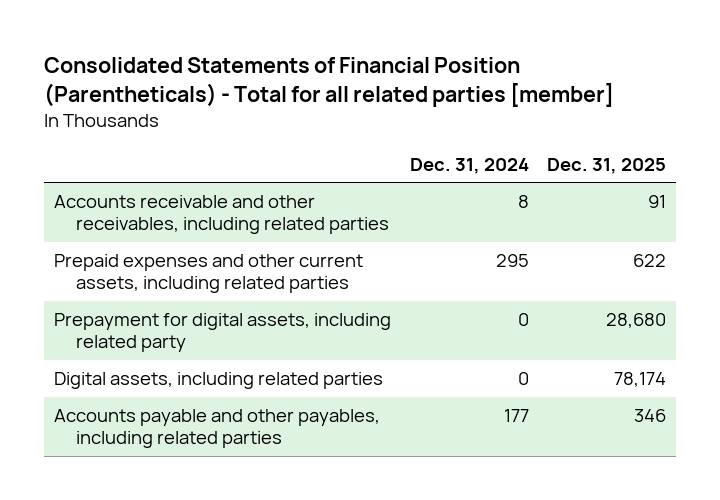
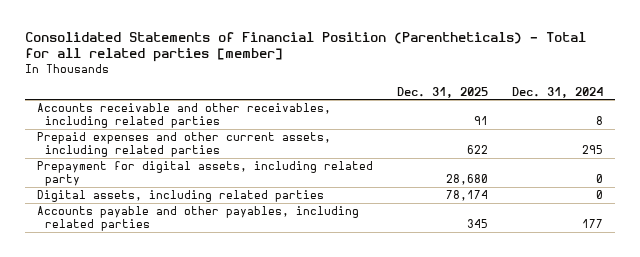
[634,409,667,423] 346 -> [467,218,489,228] 345

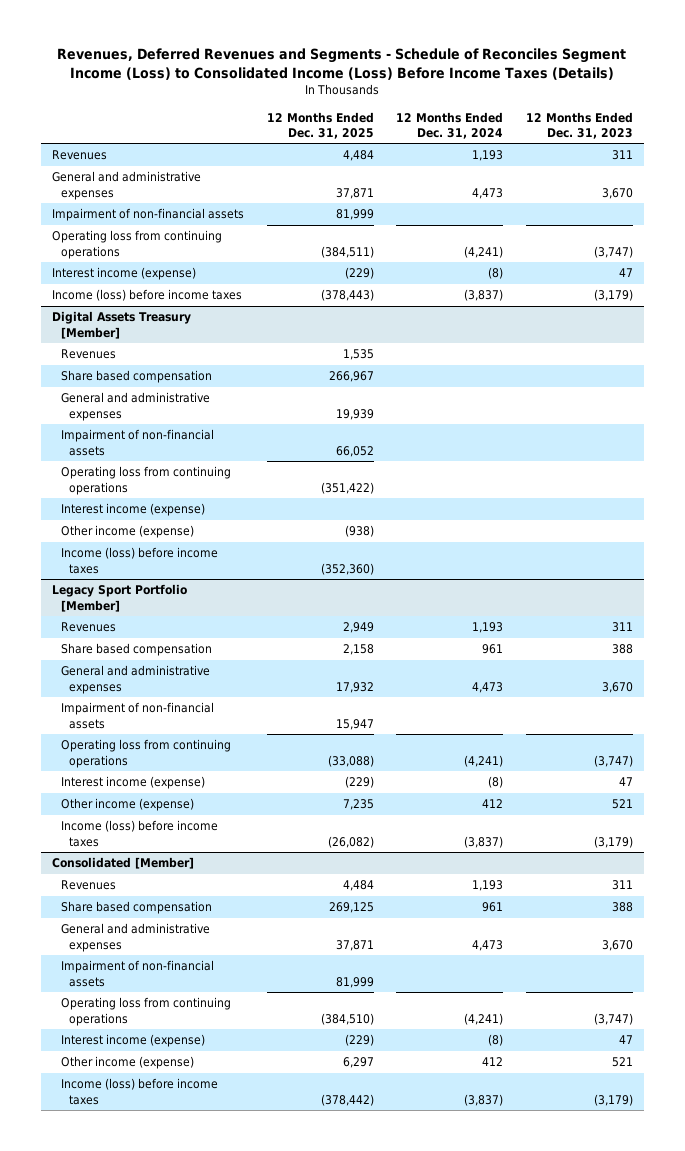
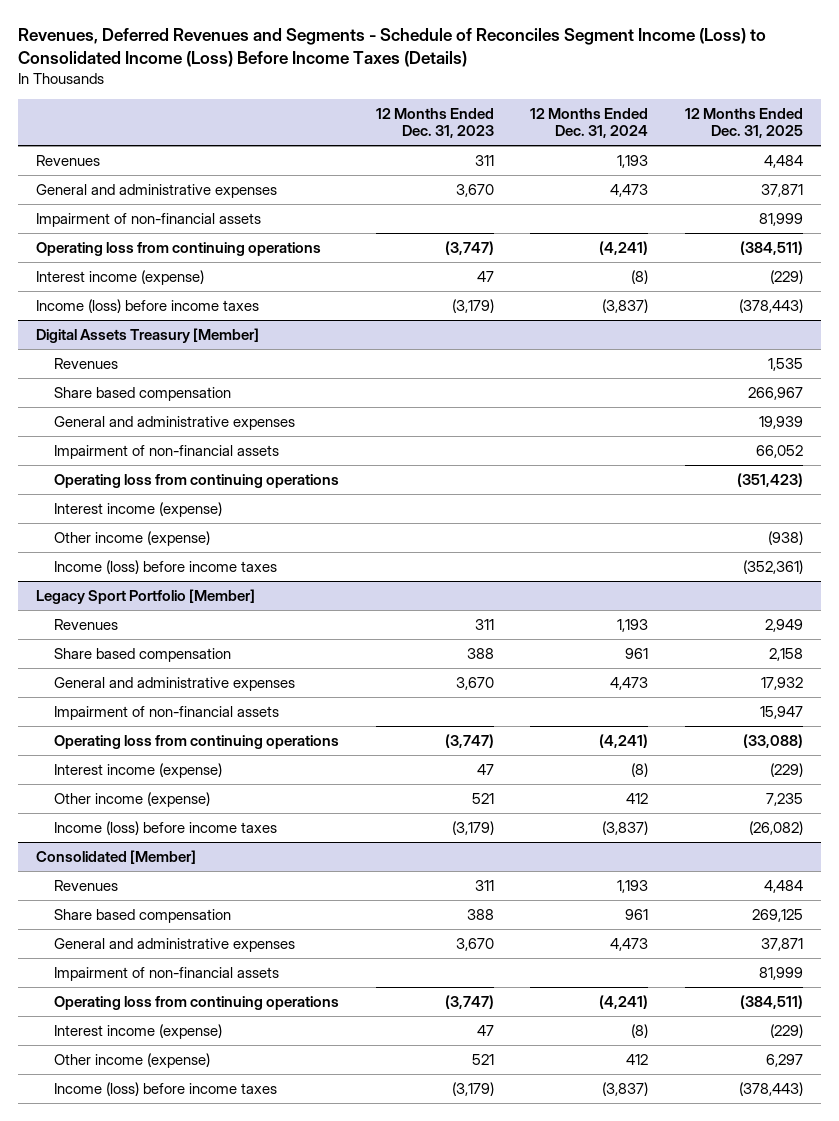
[320,481,374,494] (351,422) -> [736,472,803,487] (351,423)
[320,562,374,575] (352,360) -> [742,559,803,574] (352,361)
[320,1012,374,1025] (384,510) -> [739,994,803,1009] (384,511)
[320,1093,374,1106] (378,442) -> [738,1081,803,1096] (378,443)

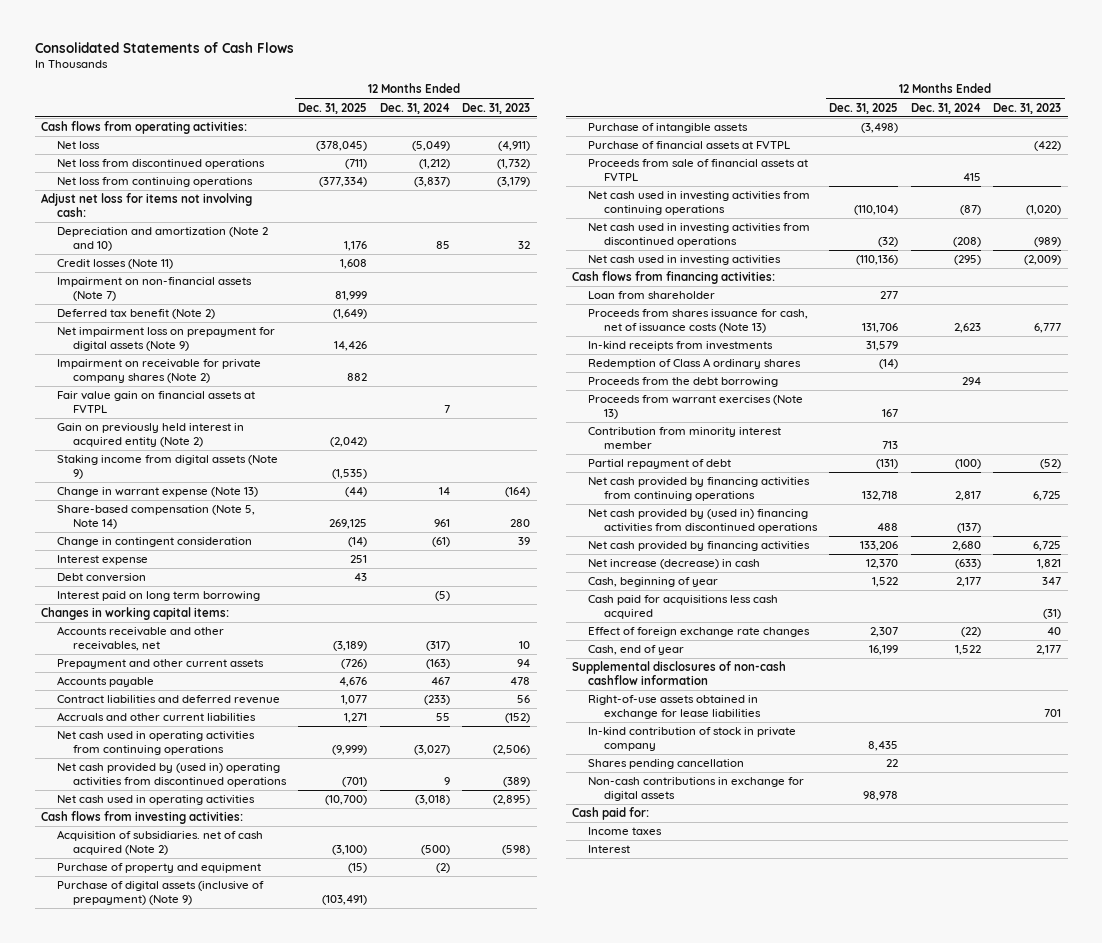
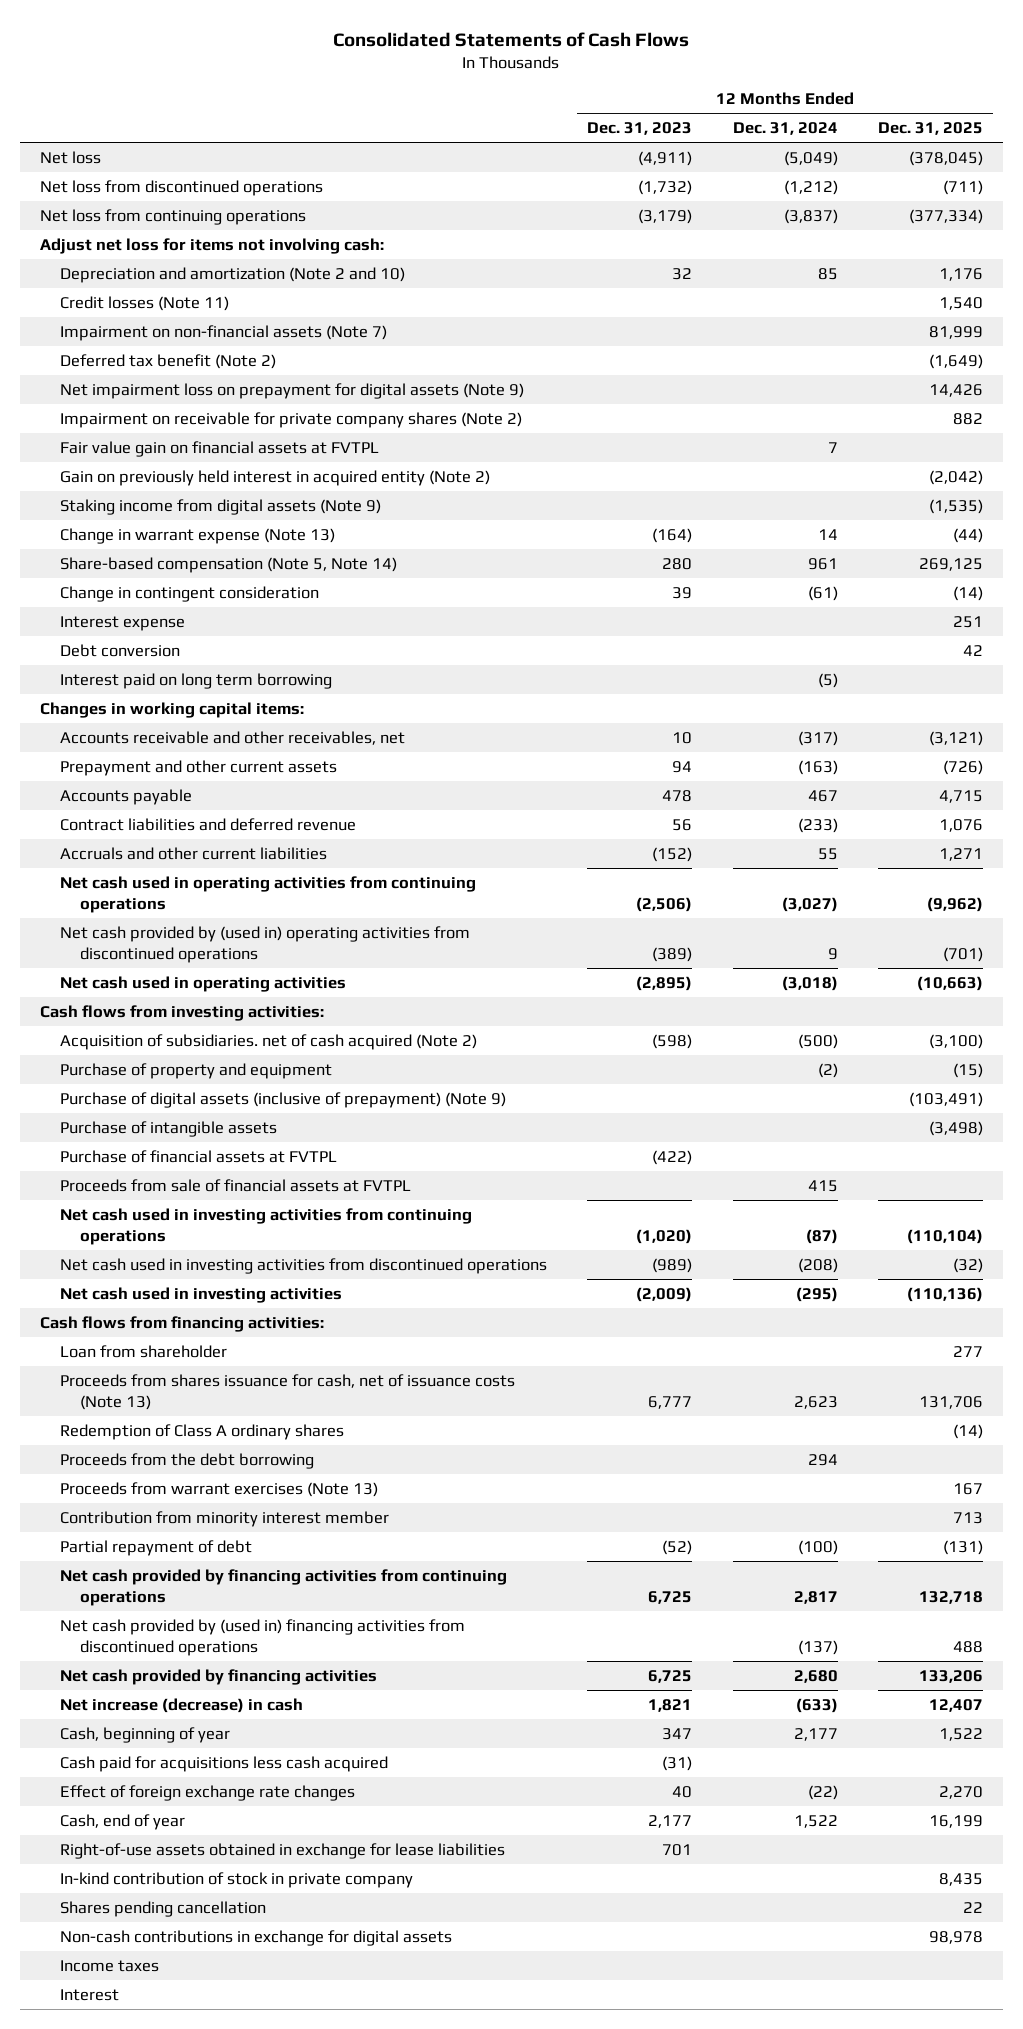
[40,121,247,135] Cash flows from operating activities: -> none
[340,259,368,270] 1,608 -> [938,296,983,310] 1,540
[354,573,368,582] 43 -> [962,644,983,656] 42
[333,640,368,651] (3,189) -> [928,730,983,746] (3,121)
[339,677,368,688] 4,676 -> [938,789,983,803] 4,715
[341,695,368,706] 1,077 -> [938,818,983,832] 1,076
[332,744,368,755] (9,999) -> [926,897,983,913] (9,962)
[325,795,368,806] (10,700) -> [916,975,983,991] (10,663)
[587,341,773,352] In-kind receipts from investments -> none
[866,559,899,570] 12,370 -> [928,1698,983,1712] 12,407
[870,627,899,638] 2,307 -> [938,1785,983,1799] 2,270
[571,661,786,685] Supplemental disclosures of non-cash cashflow information -> none
[571,807,649,821] Cash paid for: -> none

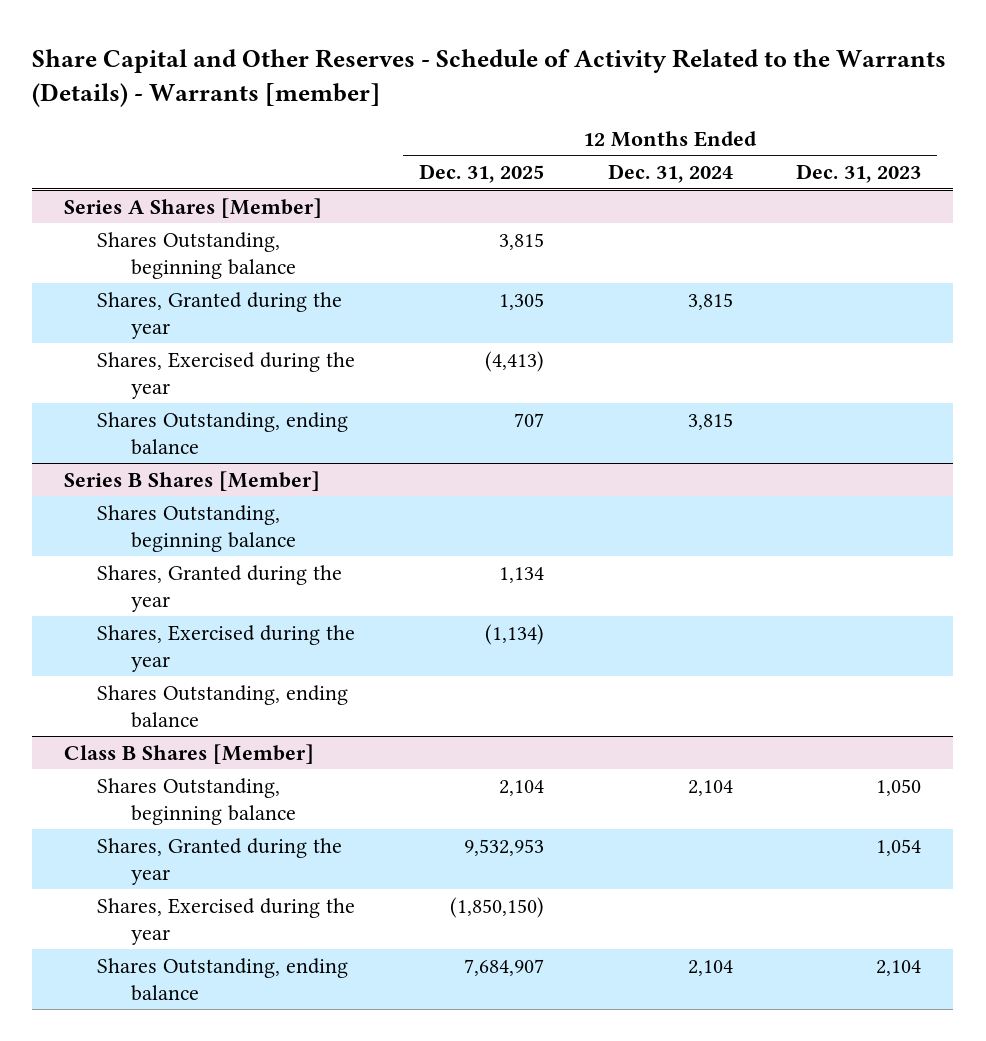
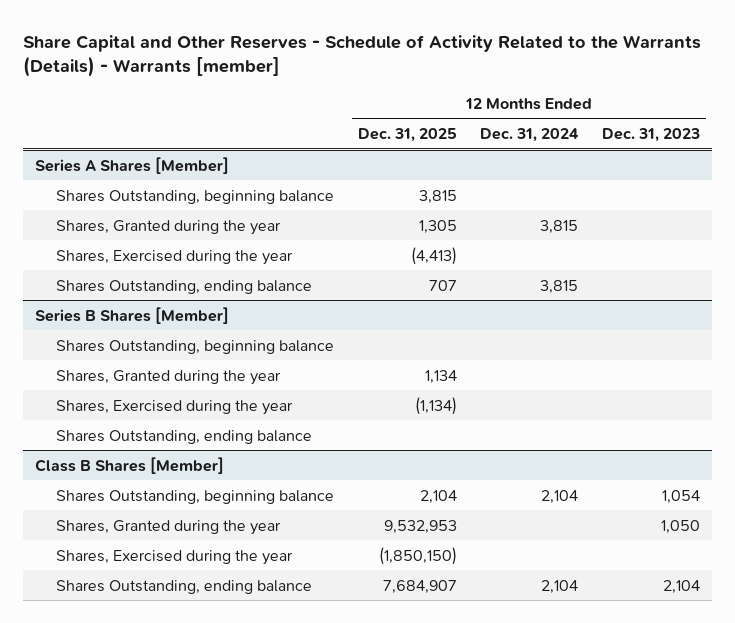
[876,778,922,796] 1,050 -> [662,489,701,504] 1,054
[876,838,922,856] 1,054 -> [661,519,701,534] 1,050

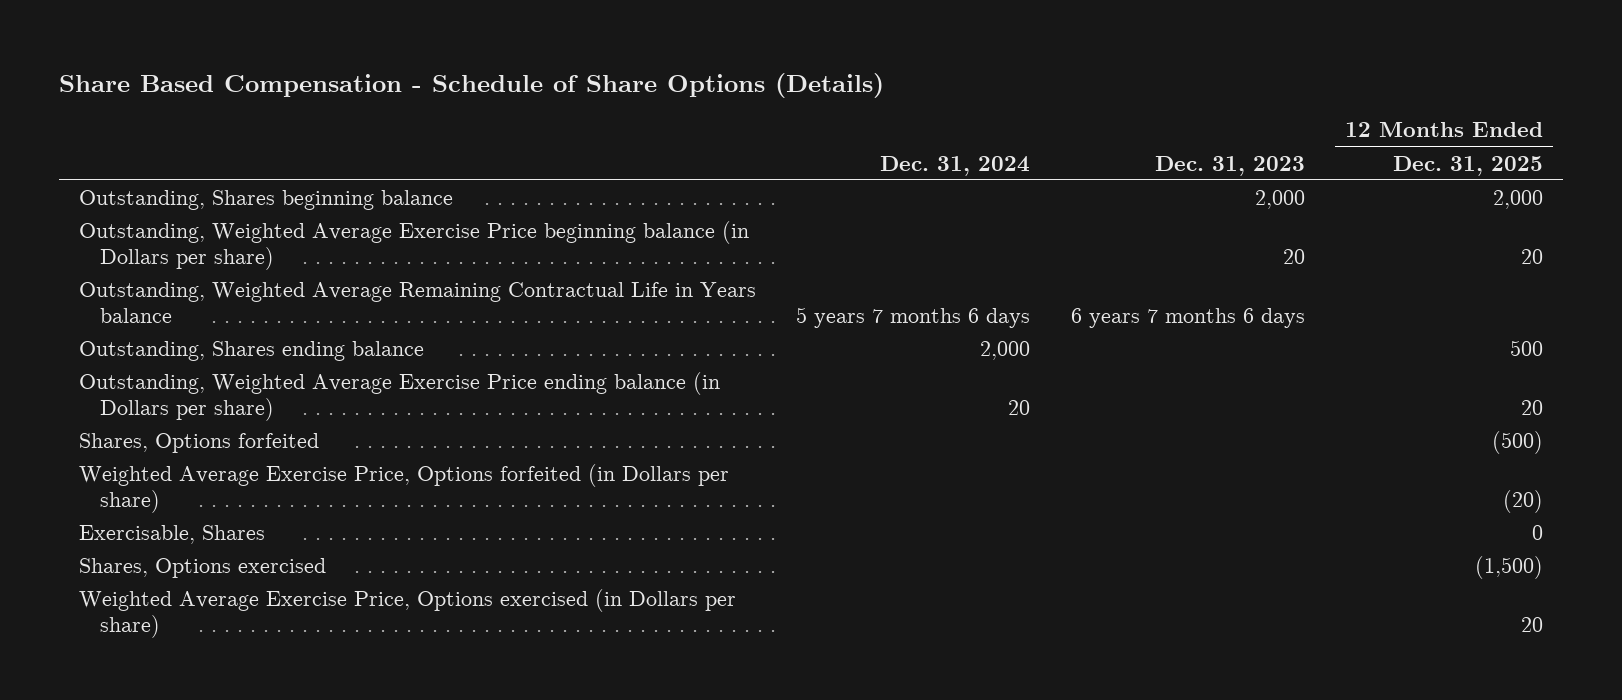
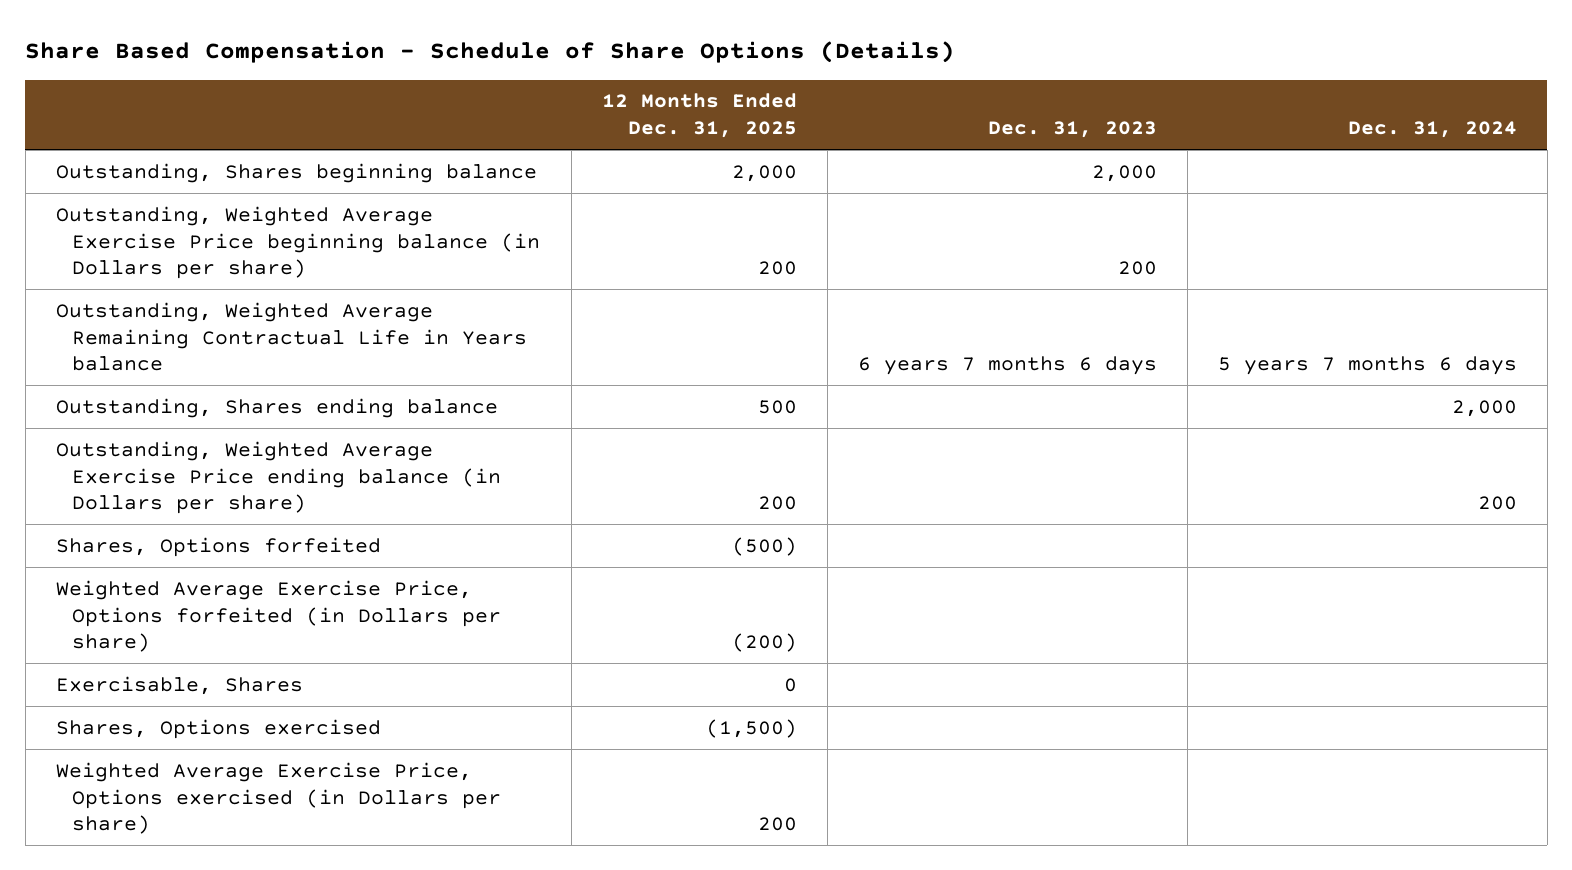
[1282,249,1305,265] 20 -> [1117,261,1157,276] 200
[1521,249,1544,265] 20 -> [757,261,797,276] 200
[1008,400,1031,416] 20 -> [1477,496,1517,511] 200
[1521,400,1544,416] 20 -> [757,496,797,511] 200
[1503,490,1544,514] (20) -> [731,633,797,653] (200)
[1521,617,1544,633] 20 -> [757,817,797,832] 200

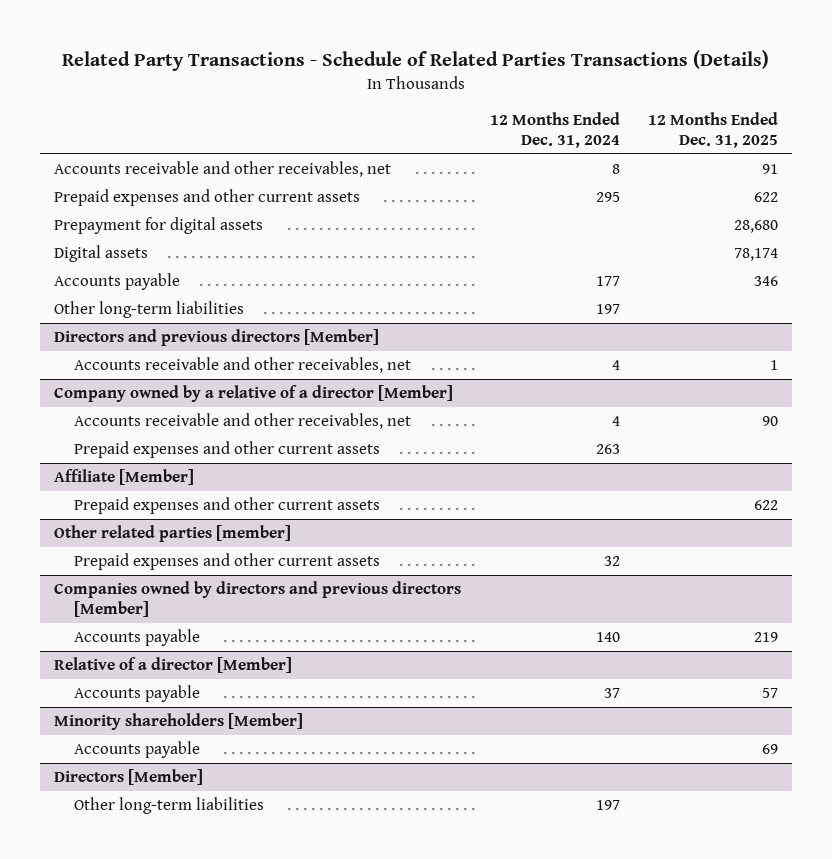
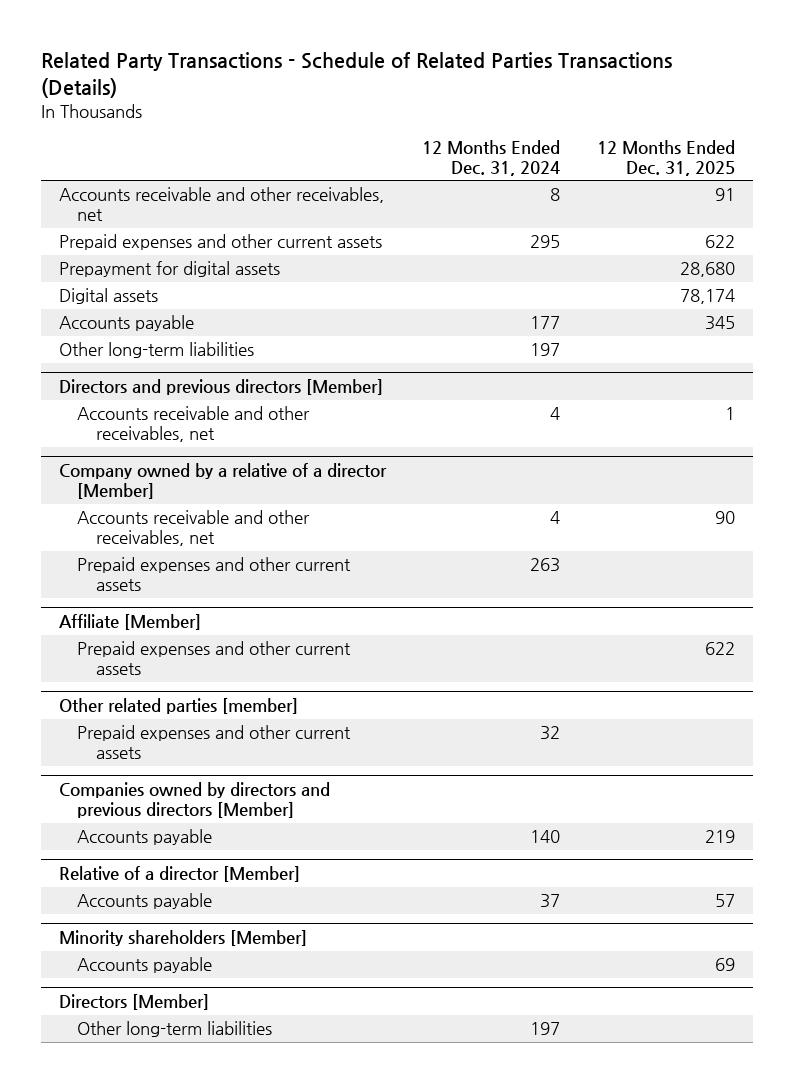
[753,276,778,287] 346 -> [704,316,735,331] 345

